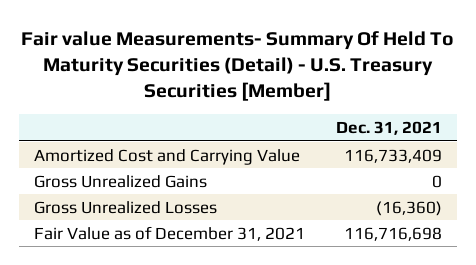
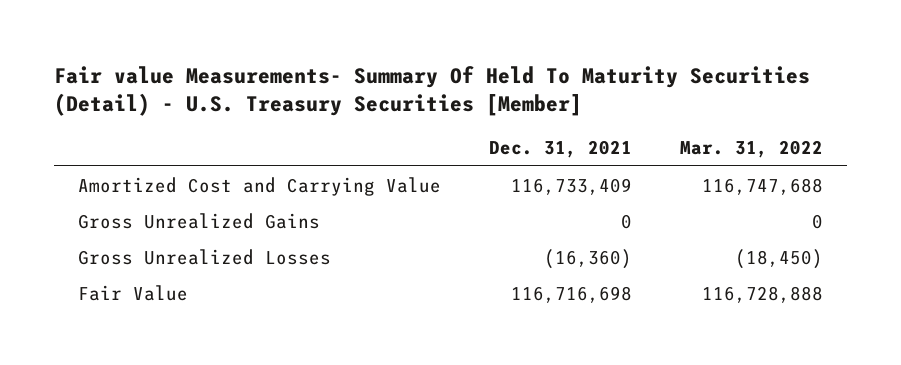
none -> [680,140,824,159] Mar. 31, 2022
[34,225,306,241] Fair Value as of December 31, 2021 -> [78,284,189,301] Fair Value

